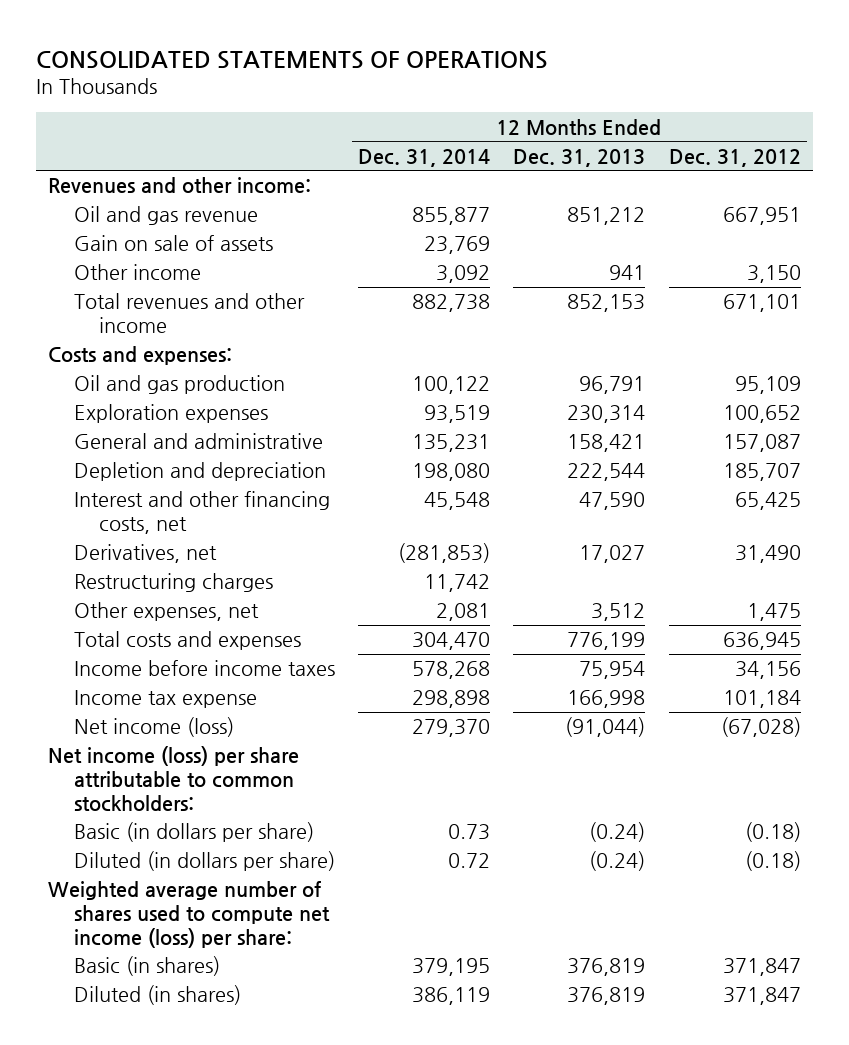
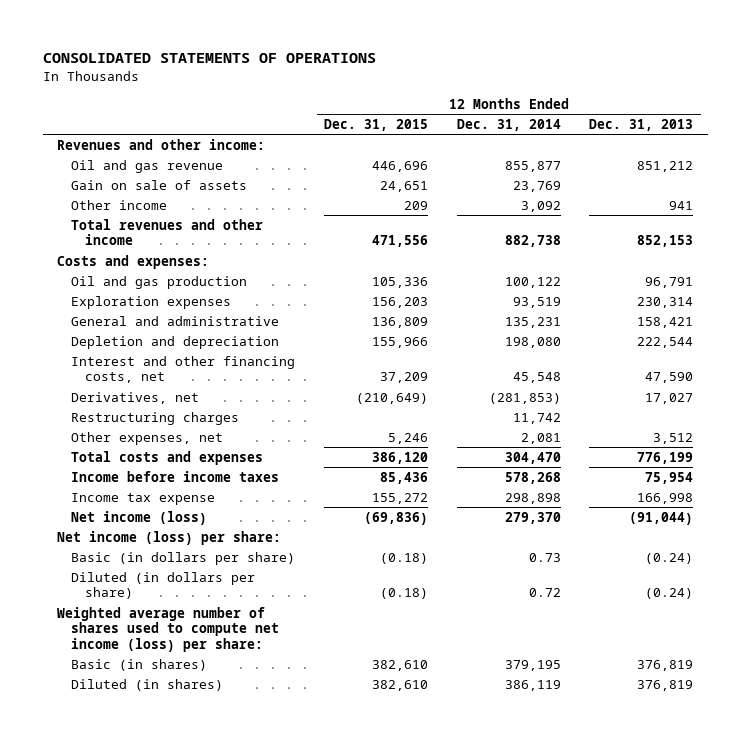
[668,148,801,167] Dec. 31, 2012 -> none
none -> [323,119,428,132] Dec. 31, 2015
[48,746,300,812] Net income (loss) per share attributable to common stockholders: -> [57,530,282,545] Net income (loss) per share:

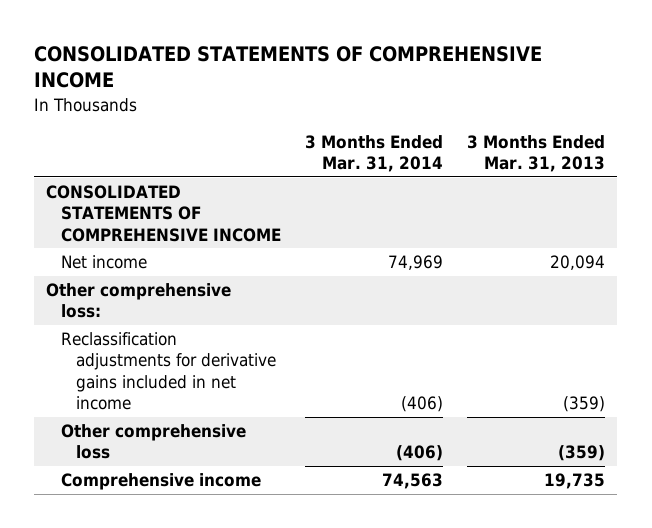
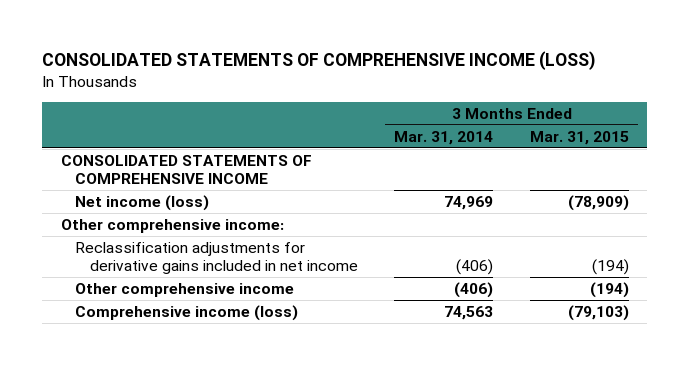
[34,45,543,89] CONSOLIDATED STATEMENTS OF COMPREHENSIVE INCOME -> [42,50,597,70] CONSOLIDATED STATEMENTS OF COMPREHENSIVE INCOME (LOSS)
[467,134,606,173] 3 Months Ended Mar. 31, 2013 -> none
none -> [529,130,629,145] Mar. 31, 2015
[61,255,148,270] Net income -> [75,194,210,211] Net income (loss)
[46,283,232,319] Other comprehensive loss: -> [60,218,284,233] Other comprehensive income:
[61,424,247,460] Other comprehensive loss -> [75,282,295,297] Other comprehensive income
[61,473,262,491] Comprehensive income -> [75,304,299,321] Comprehensive income (loss)

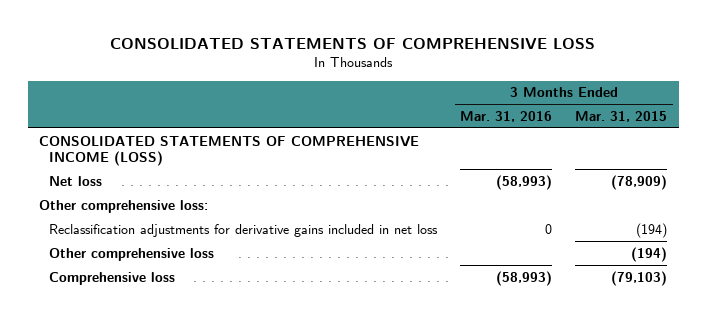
[42,50,597,70] CONSOLIDATED STATEMENTS OF COMPREHENSIVE INCOME (LOSS) -> [110,37,596,49] CONSOLIDATED STATEMENTS OF COMPREHENSIVE LOSS
[394,130,494,145] Mar. 31, 2014 -> none
none -> [460,110,553,122] Mar. 31, 2016
[60,154,312,184] CONSOLIDATED STATEMENTS OF COMPREHENSIVE INCOME -> [39,135,420,167] CONSOLIDATED STATEMENTS OF COMPREHENSIVE INCOME (LOSS)
[75,194,210,211] Net income (loss) -> [49,175,103,186] Net loss
[60,218,284,233] Other comprehensive income: -> [39,199,209,213] Other comprehensive loss:
[75,241,358,274] Reclassification adjustments for derivative gains included in net income -> [49,223,439,237] Reclassification adjustments for derivative gains included in net loss
[75,282,295,297] Other comprehensive income -> [49,247,215,261] Other comprehensive loss
[75,304,299,321] Comprehensive income (loss) -> [49,271,176,285] Comprehensive loss

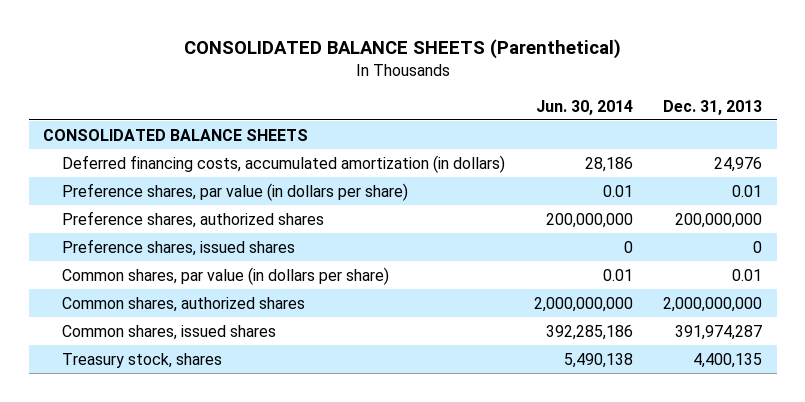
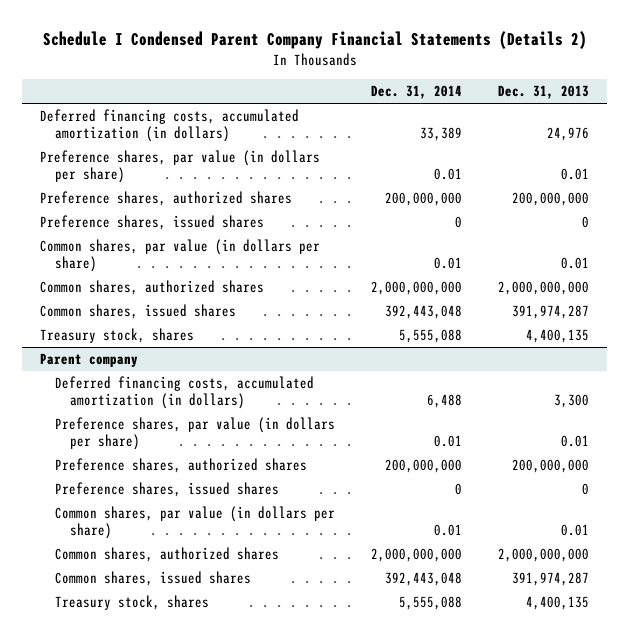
[183,38,621,59] CONSOLIDATED BALANCE SHEETS (Parenthetical) -> [42,30,587,49] Schedule I Condensed Parent Company Financial Statements (Details 2)
[536,99,634,115] Jun. 30, 2014 -> none
none -> [371,85,463,100] Dec. 31, 2014
[43,128,309,141] CONSOLIDATED BALANCE SHEETS -> none
none -> [40,353,139,368] Parent company
none -> [54,376,314,409] Deferred financing costs, accumulated amortization (in dollars)
none -> [54,417,335,450] Preference shares, par value (in dollars per share)
none -> [54,458,307,474] Preference shares, authorized shares
none -> [54,482,279,498] Preference shares, issued shares
none -> [54,506,335,539] Common shares, par value (in dollars per share)
none -> [54,547,279,563] Common shares, authorized shares
none -> [54,571,251,587] Common shares, issued shares
none -> [54,595,209,611] Treasury stock, shares

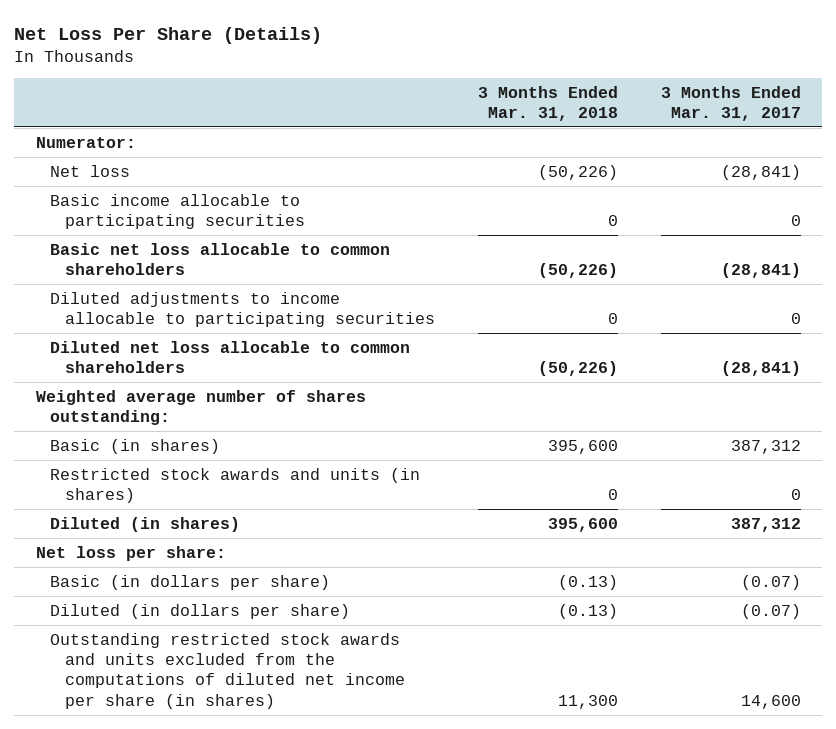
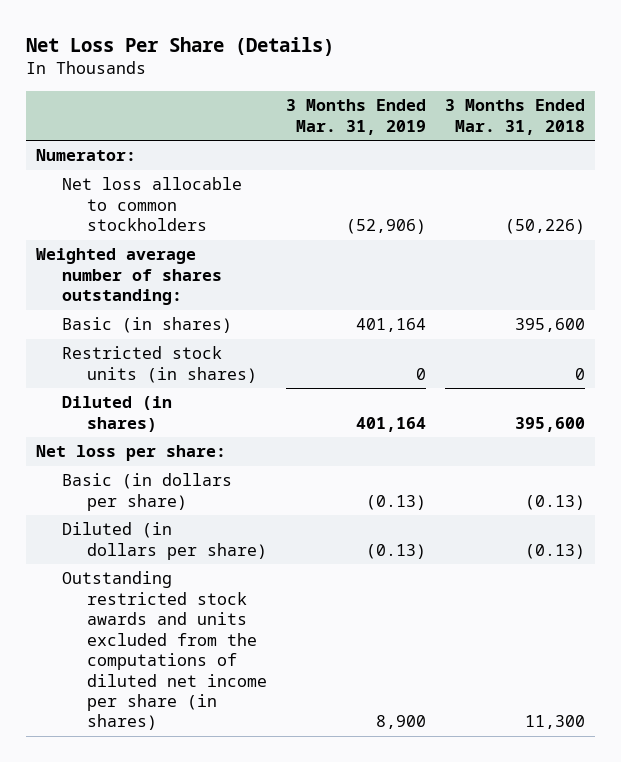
[660,85,801,121] 3 Months Ended Mar. 31, 2017 -> none
none -> [286,99,427,135] 3 Months Ended Mar. 31, 2019
[50,193,306,230] Basic income allocable to participating securities -> none
[50,242,391,276] Basic net loss allocable to common shareholders -> none
[50,291,436,328] Diluted adjustments to income allocable to participating securities -> none
[50,340,411,374] Diluted net loss allocable to common shareholders -> none
[50,164,131,177] Net loss -> [61,177,242,232] Net loss allocable to common stockholders
[50,467,421,504] Restricted stock awards and units (in shares) -> [61,346,258,383] Restricted stock units (in shares)

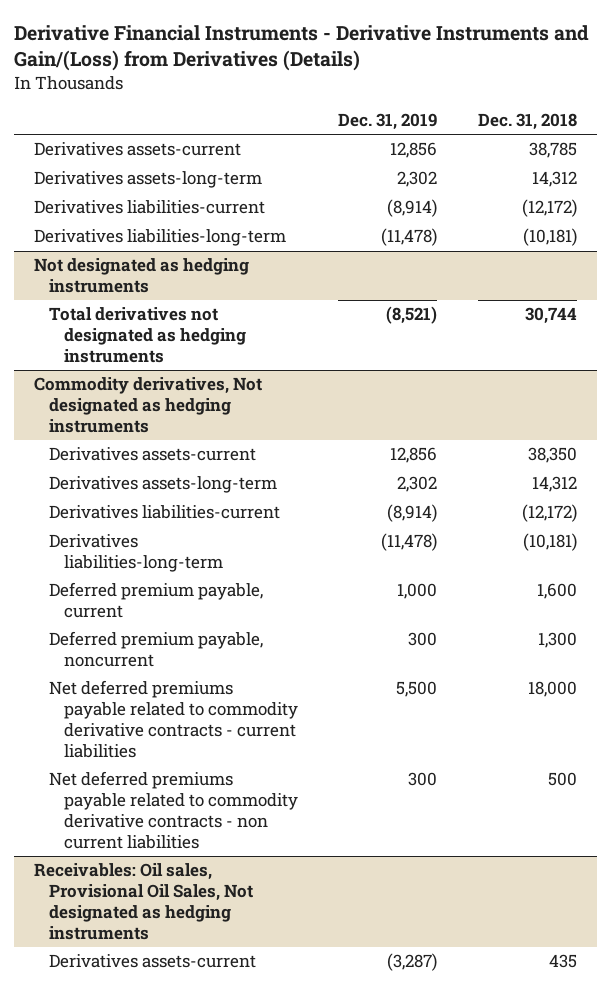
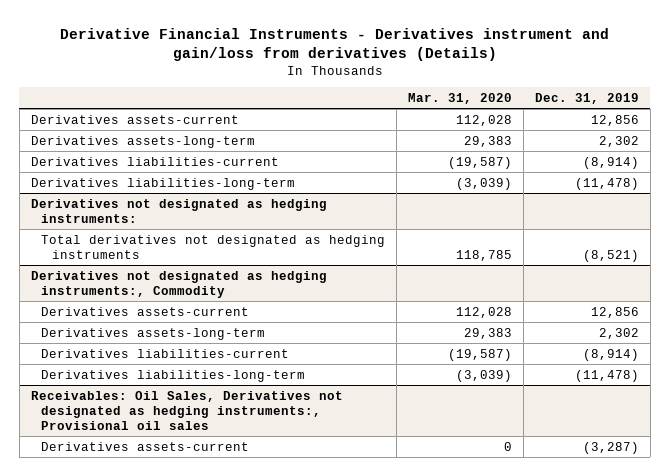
[13,24,589,71] Derivative Financial Instruments - Derivative Instruments and Gain/(Loss) from Derivatives (Details) -> [59,27,609,61] Derivative Financial Instruments - Derivatives instrument and gain/loss from derivatives (Details)
[477,112,577,130] Dec. 31, 2018 -> none
none -> [408,92,513,104] Mar. 31, 2020
[33,258,249,294] Not designated as hedging instruments -> [30,198,327,223] Derivatives not designated as hedging instruments:
[33,377,262,433] Commodity derivatives, Not designated as hedging instruments -> [30,270,327,298] Derivatives not designated as hedging instruments:, Commodity
[48,582,263,619] Deferred premium payable, current -> none
[48,631,263,668] Deferred premium payable, noncurrent -> none
[48,680,298,758] Net deferred premiums payable related to commodity derivative contracts - current liabilities -> none
[48,771,298,849] Net deferred premiums payable related to commodity derivative contracts - non current liabilities -> none
[33,863,253,940] Receivables: Oil sales, Provisional Oil Sales, Not designated as hedging instruments -> [30,390,343,430] Receivables: Oil Sales, Derivatives not designated as hedging instruments:, Provisional oil sales

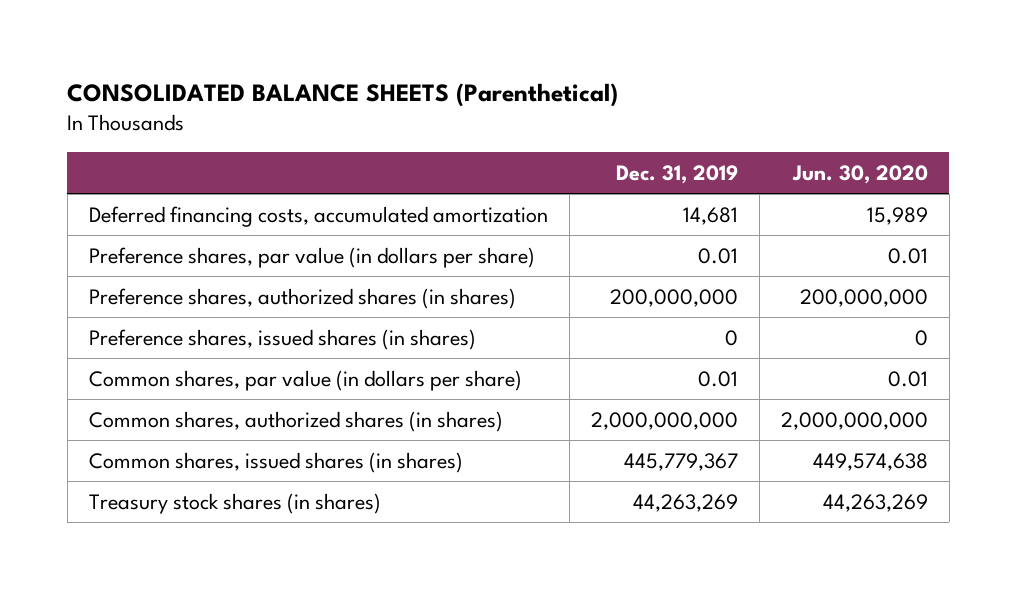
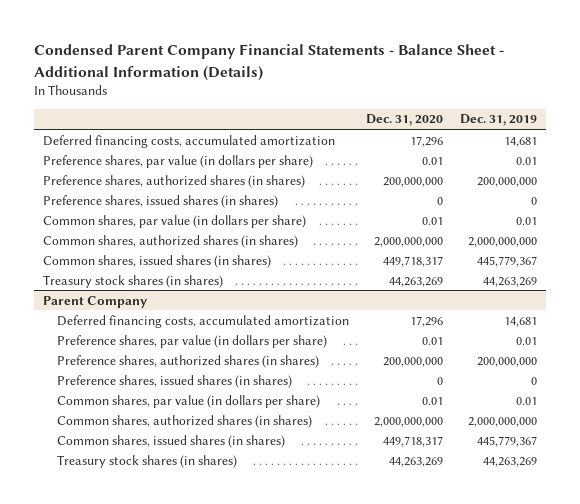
[67,82,619,107] CONSOLIDATED BALANCE SHEETS (Parenthetical) -> [34,44,505,81] Condensed Parent Company Financial Statements - Balance Sheet - Additional Information (Details)
[791,164,928,184] Jun. 30, 2020 -> none
none -> [366,114,444,127] Dec. 31, 2020
none -> [42,295,147,308] Parent Company
none -> [57,314,350,328] Deferred financing costs, accumulated amortization
none -> [57,334,328,348] Preference shares, par value (in dollars per share)
none -> [57,354,320,368] Preference shares, authorized shares (in shares)
none -> [57,374,293,388] Preference shares, issued shares (in shares)
none -> [57,394,321,408] Common shares, par value (in dollars per share)
none -> [57,414,313,428] Common shares, authorized shares (in shares)
none -> [57,434,286,448] Common shares, issued shares (in shares)
none -> [57,454,238,468] Treasury stock shares (in shares)

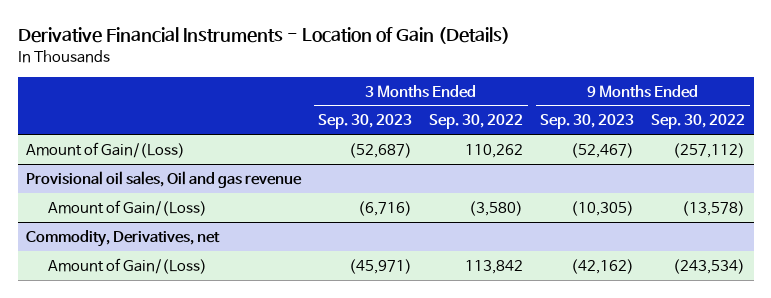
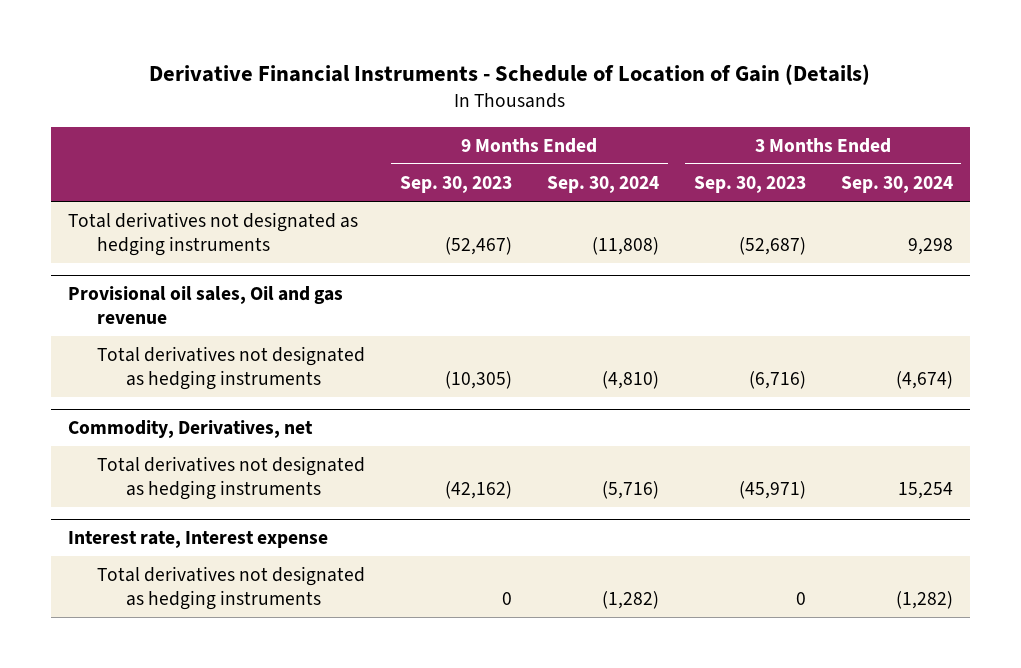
[17,27,510,45] Derivative Financial Instruments - Location of Gain (Details) -> [149,63,871,85] Derivative Financial Instruments - Schedule of Location of Gain (Details)
[429,114,524,130] Sep. 30, 2022 -> none
[651,114,746,130] Sep. 30, 2022 -> none
none -> [546,175,659,193] Sep. 30, 2024
none -> [840,175,953,193] Sep. 30, 2024
[26,141,186,158] Amount of Gain/(Loss) -> [67,212,358,257] Total derivatives not designated as hedging instruments
[47,199,207,216] Amount of Gain/(Loss) -> [96,346,365,391] Total derivatives not designated as hedging instruments
[47,257,207,274] Amount of Gain/(Loss) -> [96,456,365,501] Total derivatives not designated as hedging instruments
none -> [67,531,328,549] Interest rate, Interest expense
none -> [96,566,365,611] Total derivatives not designated as hedging instruments

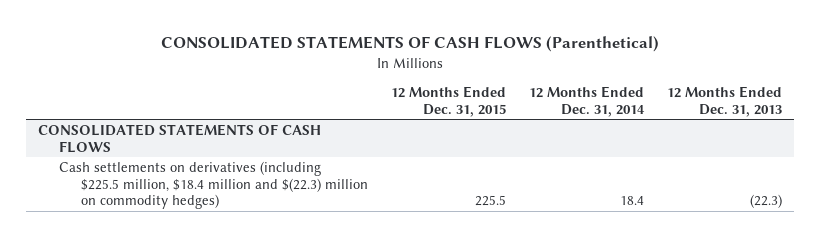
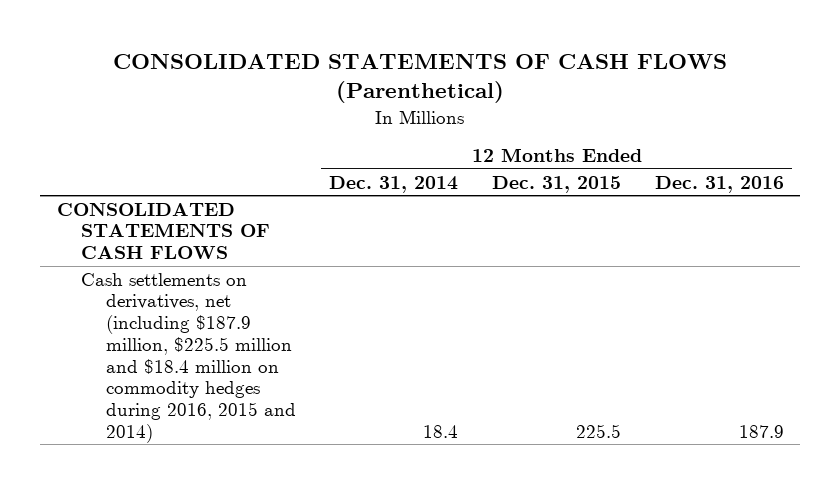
[667,85,783,117] 12 Months Ended Dec. 31, 2013 -> none
none -> [654,175,784,193] Dec. 31, 2016
[59,160,368,210] Cash settlements on derivatives (including $225.5 million, $18.4 million and $(22.3) million on commodity hedges) -> [81,272,296,443] Cash settlements on derivatives, net (including $187.9 million, $225.5 million and $18.4 million on commodity hedges during 2016, 2015 and 2014)

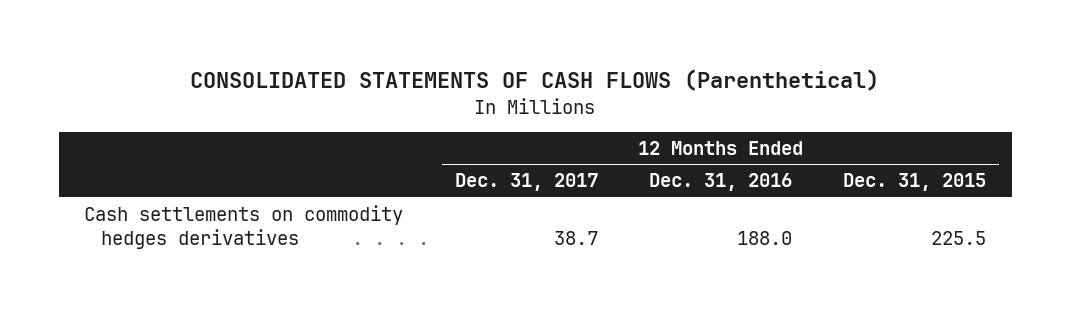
[329,175,459,193] Dec. 31, 2014 -> none
none -> [454,173,598,192] Dec. 31, 2017
[56,202,271,260] CONSOLIDATED STATEMENTS OF CASH FLOWS -> none
[81,272,296,443] Cash settlements on derivatives, net (including $187.9 million, $225.5 million and $18.4 million on commodity hedges during 2016, 2015 and 2014) -> [84,204,404,249] Cash settlements on commodity hedges derivatives
[738,424,784,438] 187.9 -> [737,230,793,245] 188.0

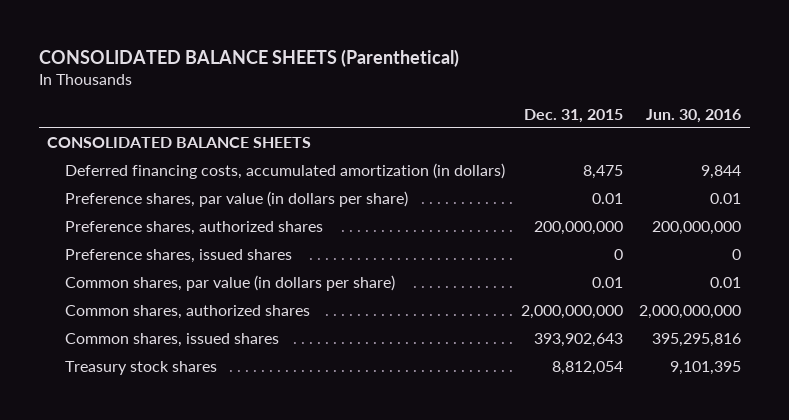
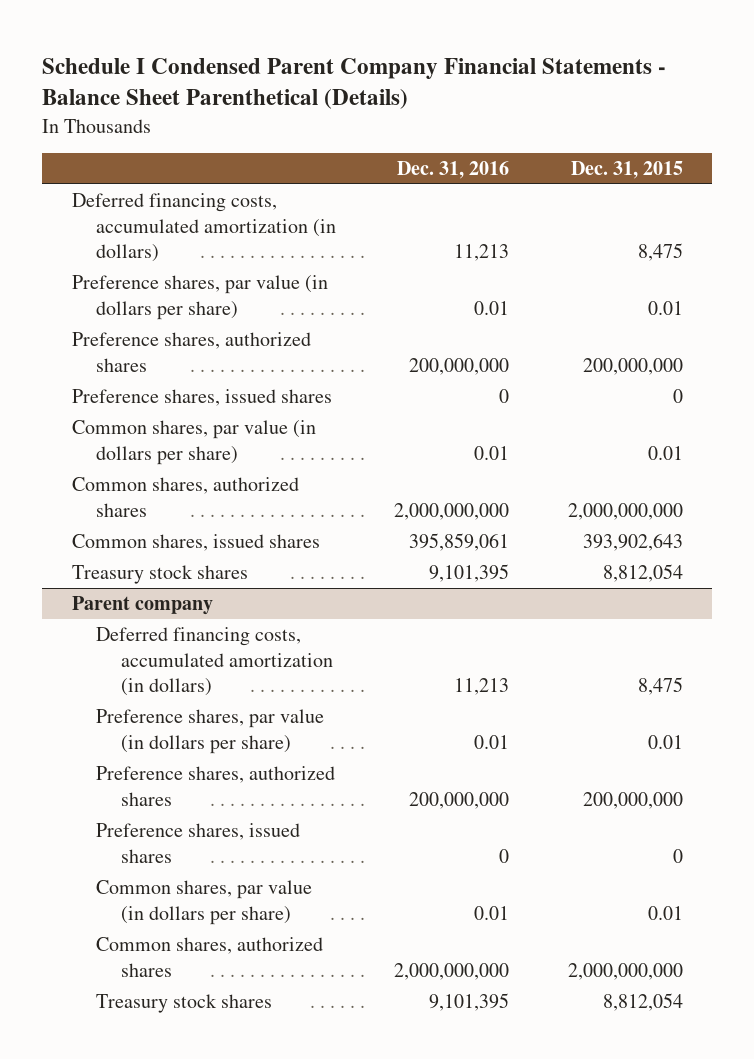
[39,48,460,67] CONSOLIDATED BALANCE SHEETS (Parenthetical) -> [42,57,667,110] Schedule I Condensed Parent Company Financial Statements - Balance Sheet Parenthetical (Details)
[646,108,742,123] Jun. 30, 2016 -> none
none -> [397,160,510,179] Dec. 31, 2016
[47,137,312,149] CONSOLIDATED BALANCE SHEETS -> none
none -> [71,596,213,616] Parent company
none -> [96,627,333,697] Deferred financing costs, accumulated amortization (in dollars)
none -> [96,709,325,754] Preference shares, par value (in dollars per share)
none -> [96,766,336,806] Preference shares, authorized shares
none -> [96,823,301,863] Preference shares, issued shares
none -> [96,880,313,925] Common shares, par value (in dollars per share)
none -> [96,937,324,977] Common shares, authorized shares
none -> [96,994,273,1014] Treasury stock shares

